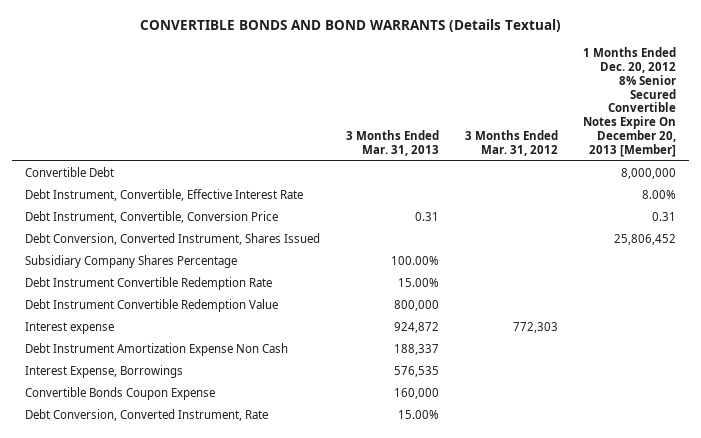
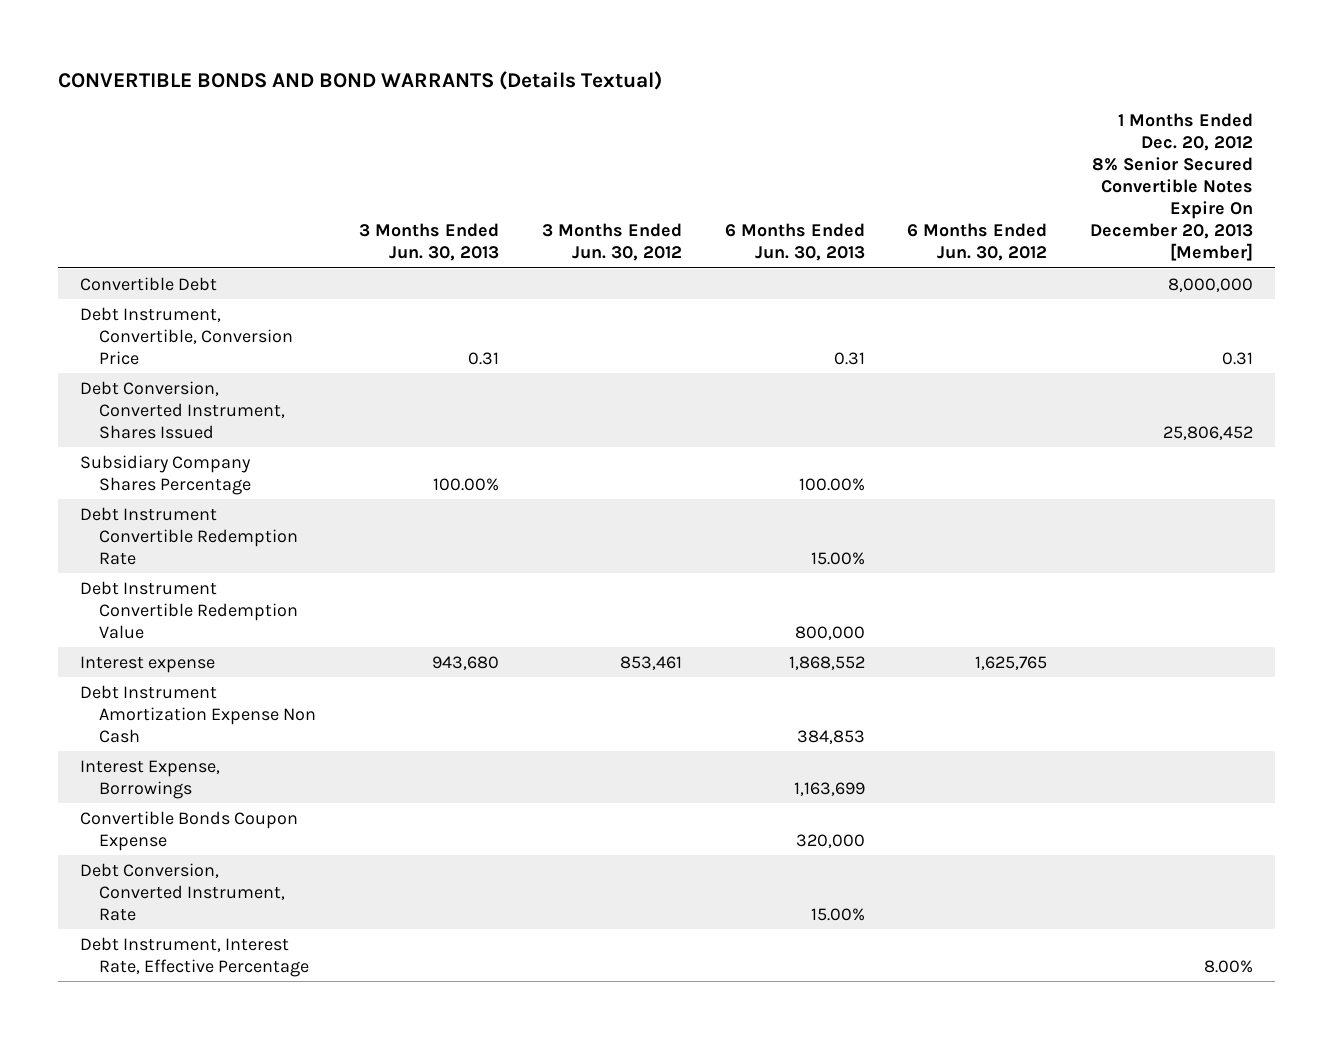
[345,130,439,156] 3 Months Ended Mar. 31, 2013 -> none
[464,130,558,156] 3 Months Ended Mar. 31, 2012 -> none
none -> [359,223,500,262] 3 Months Ended Jun. 30, 2013
none -> [541,223,682,262] 3 Months Ended Jun. 30, 2012
none -> [724,223,865,262] 6 Months Ended Jun. 30, 2013
none -> [907,223,1048,262] 6 Months Ended Jun. 30, 2012
[24,189,303,202] Debt Instrument, Convertible, Effective Interest Rate -> none
none -> [79,936,310,977] Debt Instrument, Interest Rate, Effective Percentage

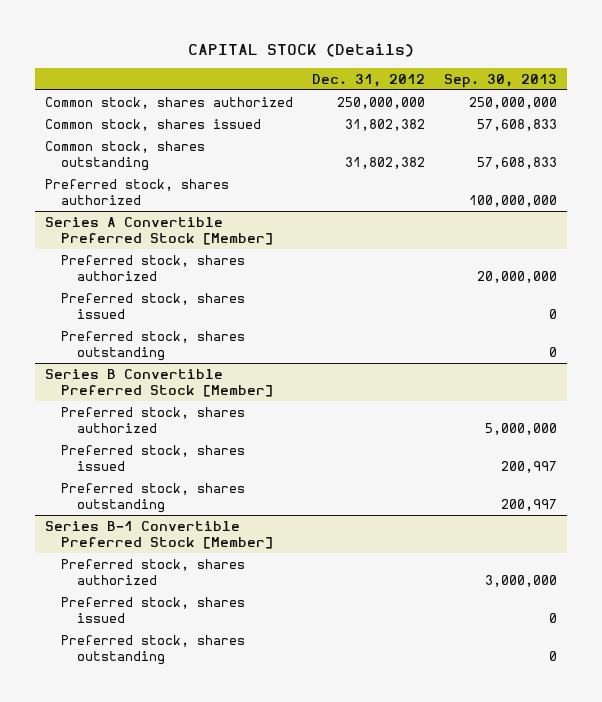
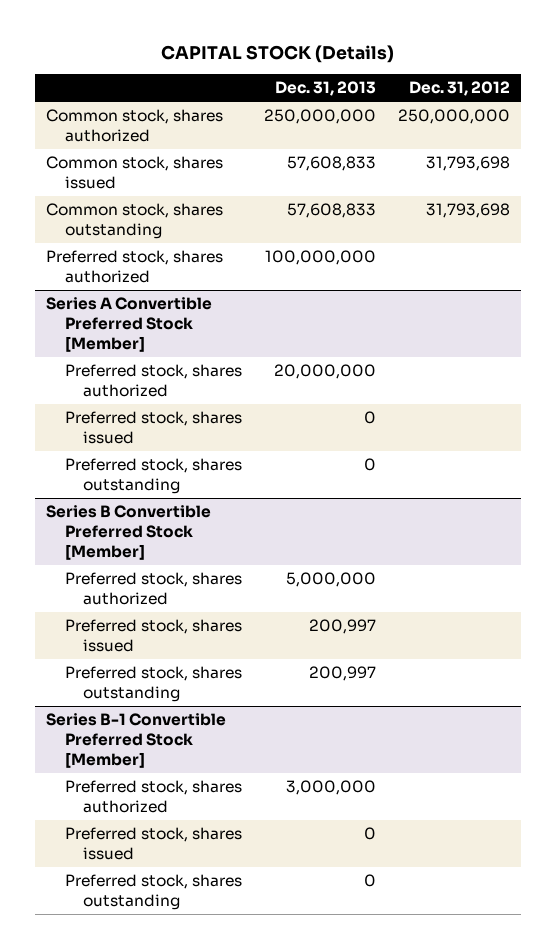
[444,73,558,88] Sep. 30, 2013 -> none
none -> [274,81,376,97] Dec. 31, 2013
[344,118,425,131] 31,802,382 -> [426,156,511,172] 31,793,698
[344,156,425,169] 31,802,382 -> [426,203,511,219] 31,793,698

